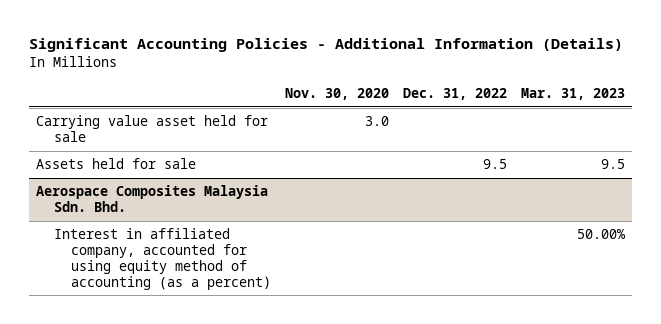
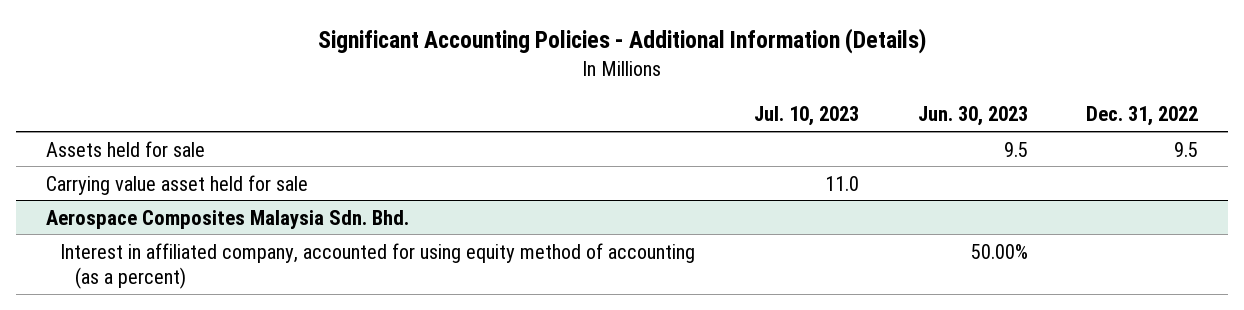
[285,88,390,101] Nov. 30, 2020 -> none
[520,88,625,101] Mar. 31, 2023 -> none
none -> [753,106,859,127] Jul. 10, 2023
none -> [917,106,1028,127] Jun. 30, 2023
[35,115,268,143] Carrying value asset held for sale -> [45,174,308,195] Carrying value asset held for sale

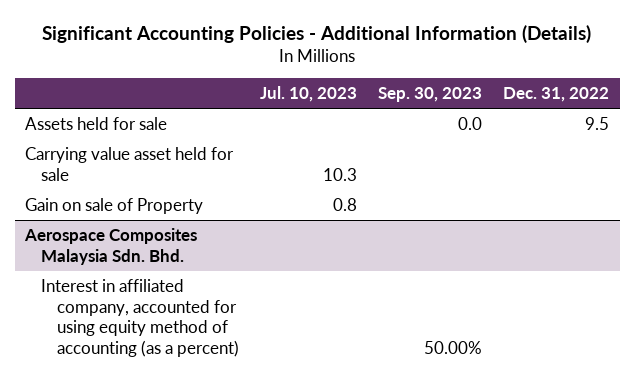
[917,106,1028,127] Jun. 30, 2023 -> none
none -> [378,87,483,103] Sep. 30, 2023
[824,175,859,191] 11.0 -> [323,167,358,181] 10.3
none -> [25,197,204,214] Gain on sale of Property

